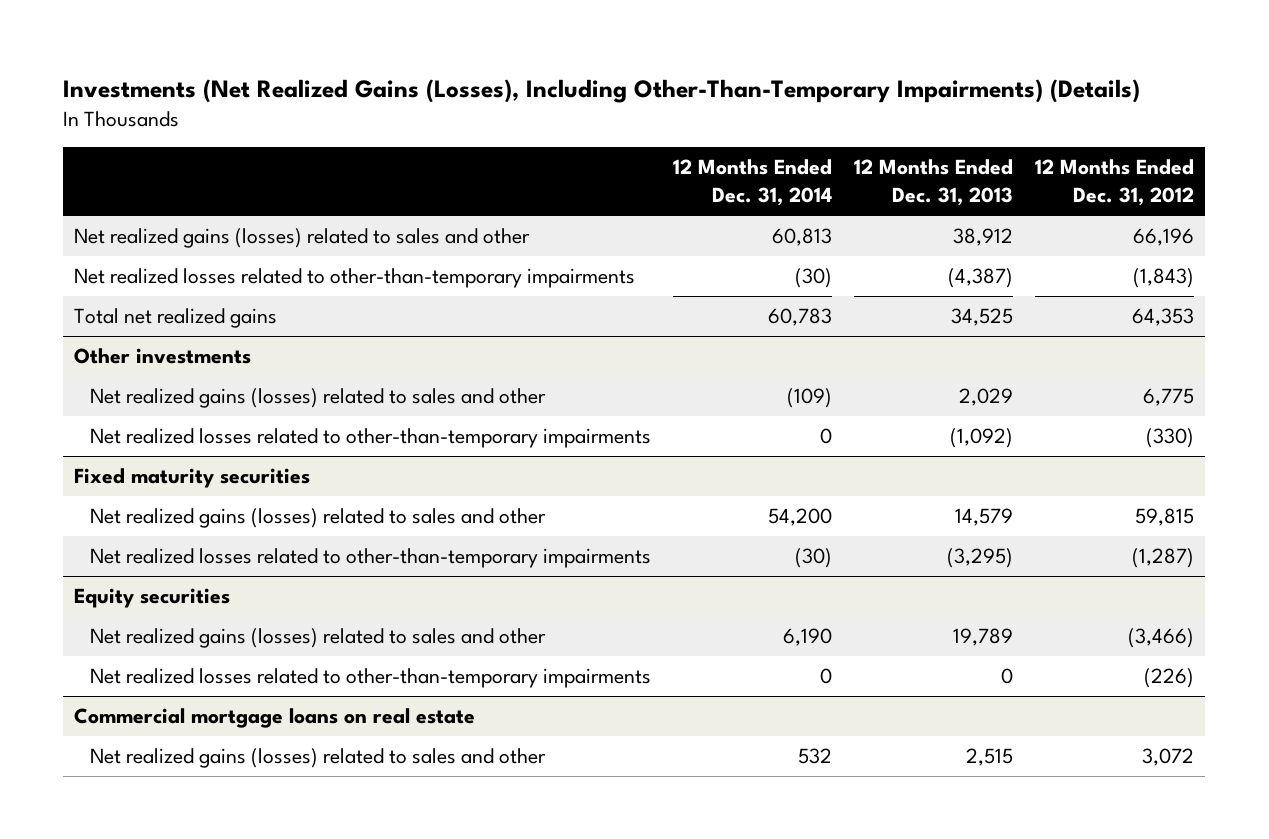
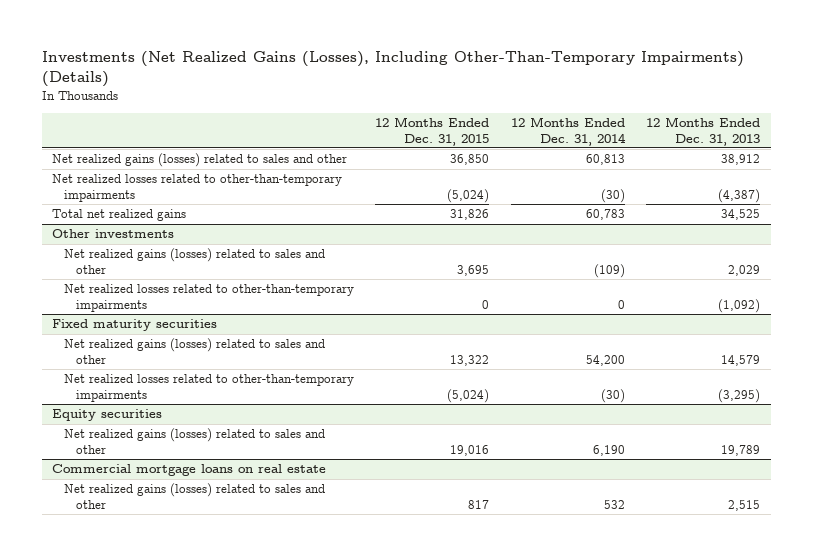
[1035,159,1195,207] 12 Months Ended Dec. 31, 2012 -> none
none -> [375,116,490,146] 12 Months Ended Dec. 31, 2015
[89,668,651,689] Net realized losses related to other-than-temporary impairments -> none

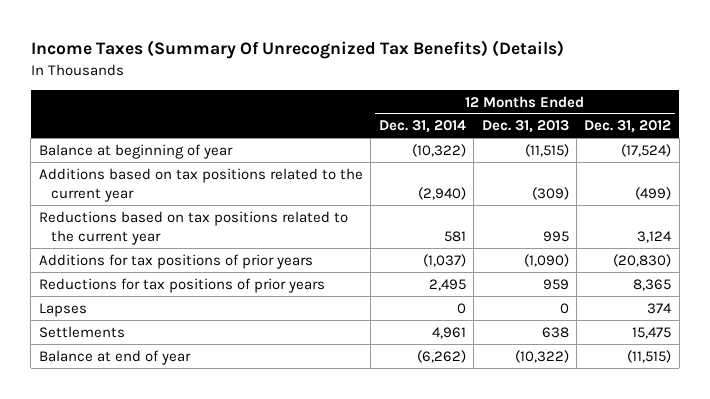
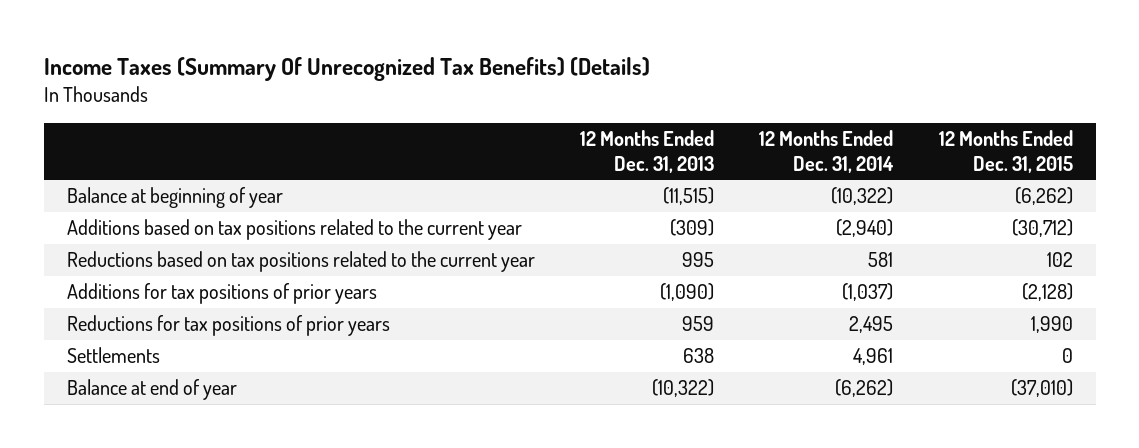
[584,120,672,134] Dec. 31, 2012 -> none
none -> [938,130,1073,173] 12 Months Ended Dec. 31, 2015
[38,302,87,317] Lapses -> none

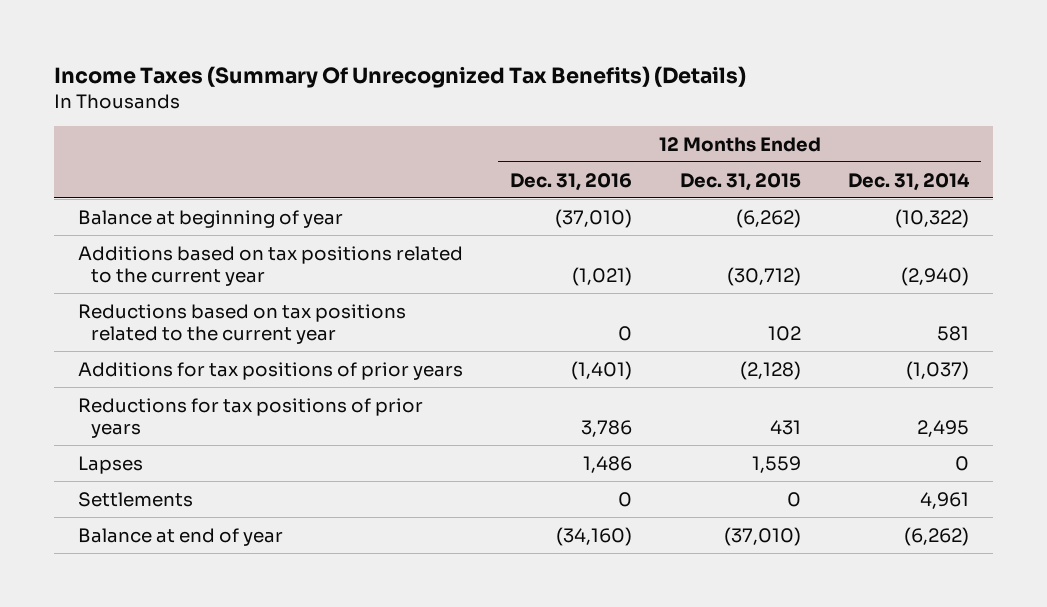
[580,130,715,173] 12 Months Ended Dec. 31, 2013 -> none
none -> [510,172,633,191] Dec. 31, 2016
[1030,316,1073,334] 1,990 -> [769,420,801,436] 431
none -> [77,455,143,474] Lapses

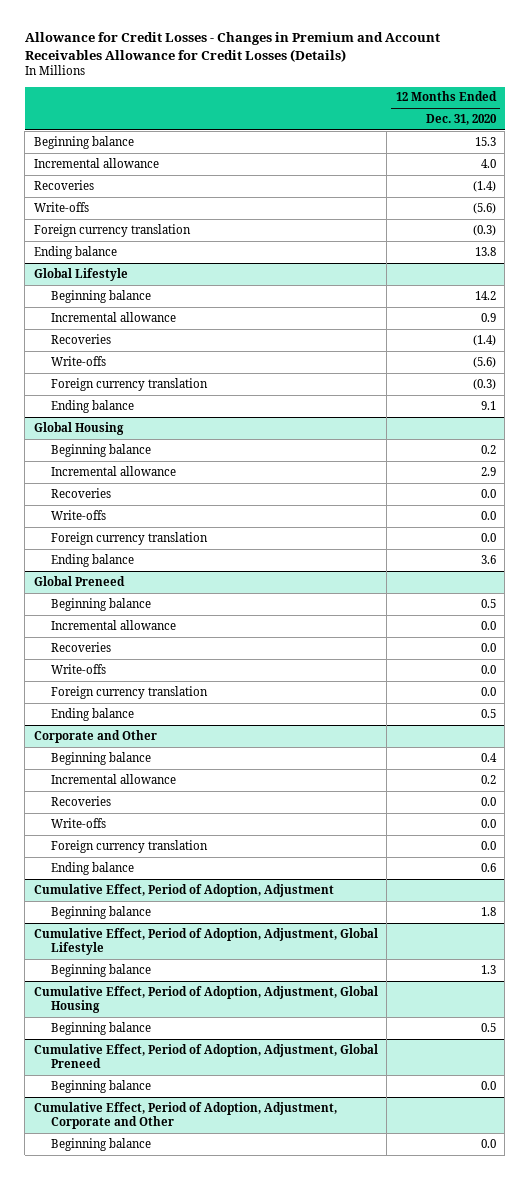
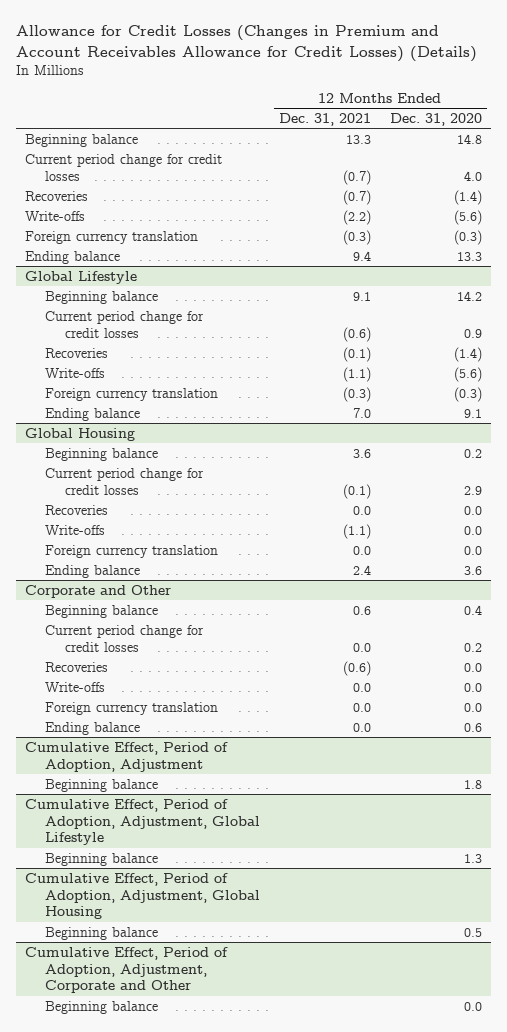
[24,32,440,62] Allowance for Credit Losses - Changes in Premium and Account Receivables Allowance for Credit Losses (Details) -> [15,25,477,62] Allowance for Credit Losses (Changes in Premium and Account Receivables Allowance for Credit Losses) (Details)
none -> [278,112,371,126] Dec. 31, 2021
[474,136,496,146] 15.3 -> [456,133,482,144] 14.8
[33,157,159,168] Incremental allowance -> [25,153,223,181] Current period change for credit losses
[474,246,496,256] 13.8 -> [456,251,482,261] 13.3
[51,311,177,322] Incremental allowance -> [44,310,204,338] Current period change for credit losses
[51,465,177,476] Incremental allowance -> [44,467,204,495] Current period change for credit losses
[33,575,125,586] Global Preneed -> none
[51,597,152,611] Beginning balance -> none
[51,619,177,630] Incremental allowance -> none
[51,641,112,652] Recoveries -> none
[51,663,107,674] Write-offs -> none
[51,685,209,699] Foreign currency translation -> none
[51,707,135,721] Ending balance -> none
[51,773,177,784] Incremental allowance -> [44,624,204,652] Current period change for credit losses
[33,1043,378,1068] Cumulative Effect, Period of Adoption, Adjustment, Global Preneed -> none
[51,1079,152,1093] Beginning balance -> none

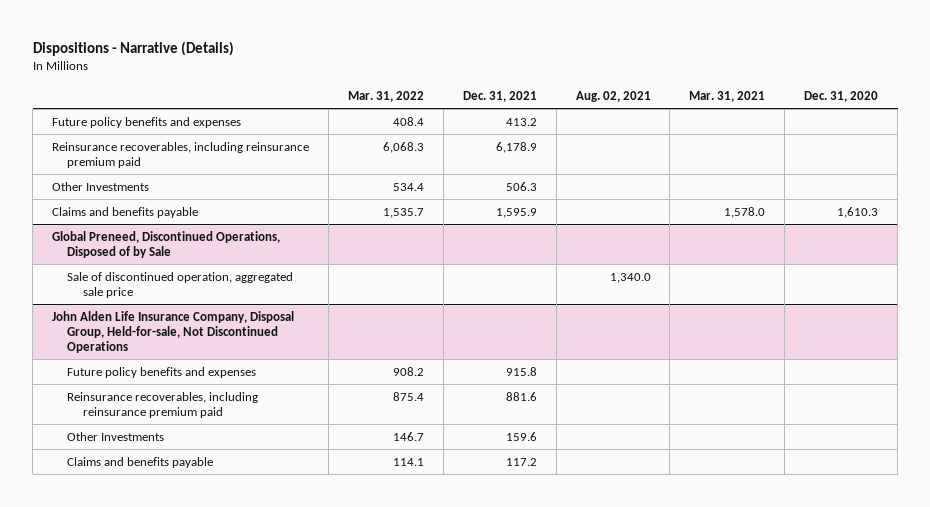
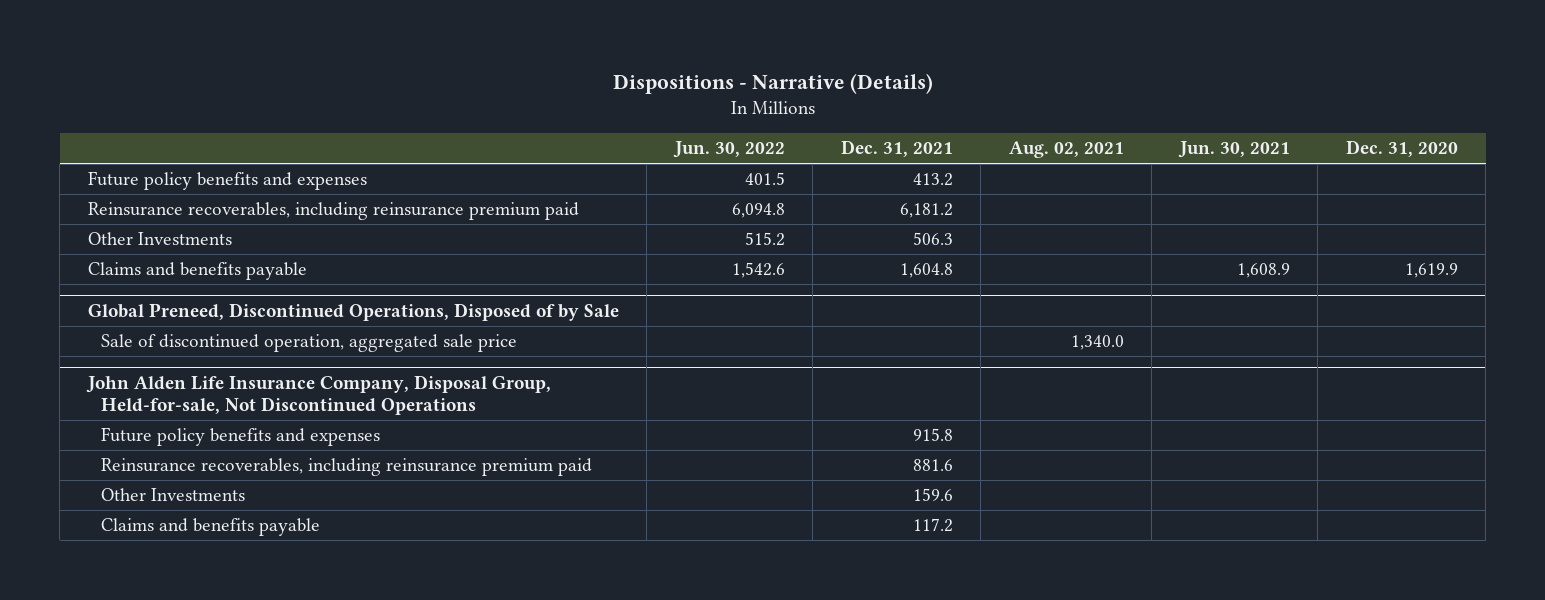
[347,90,424,102] Mar. 31, 2022 -> none
[689,90,766,102] Mar. 31, 2021 -> none
none -> [672,141,785,159] Jun. 30, 2022
none -> [1177,141,1290,159] Jun. 30, 2021
[495,141,537,153] 6,178.9 -> [899,203,953,219] 6,181.2
[495,207,537,218] 1,595.9 -> [899,263,953,279] 1,604.8
[837,206,879,218] 1,610.3 -> [1404,263,1458,279] 1,619.9

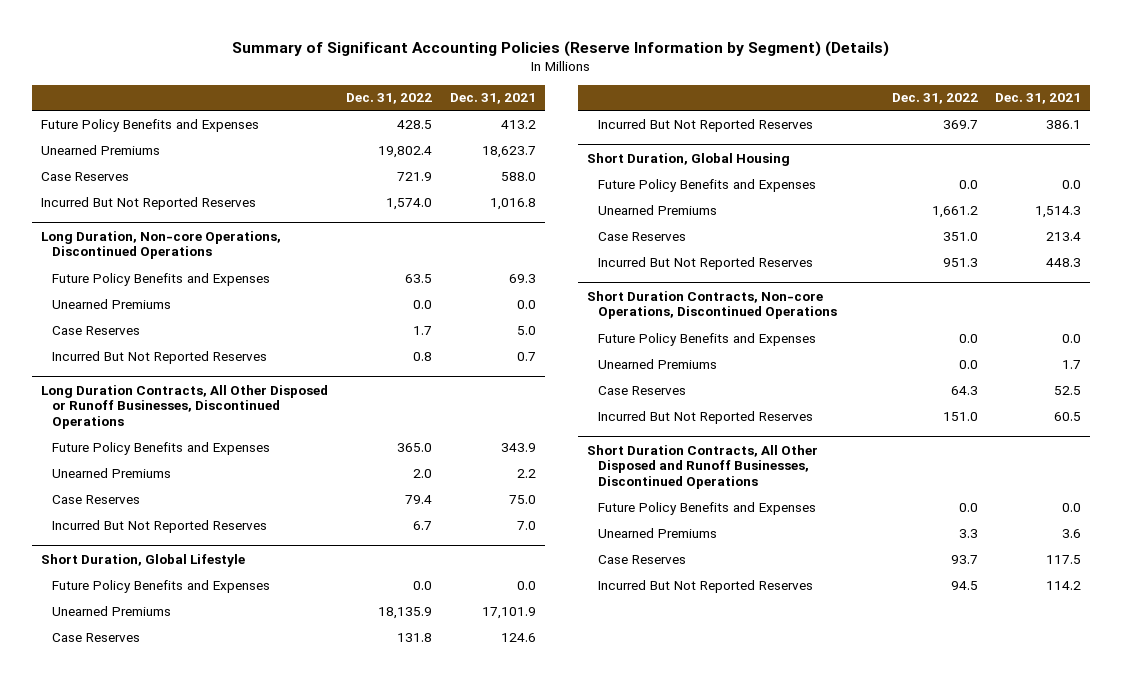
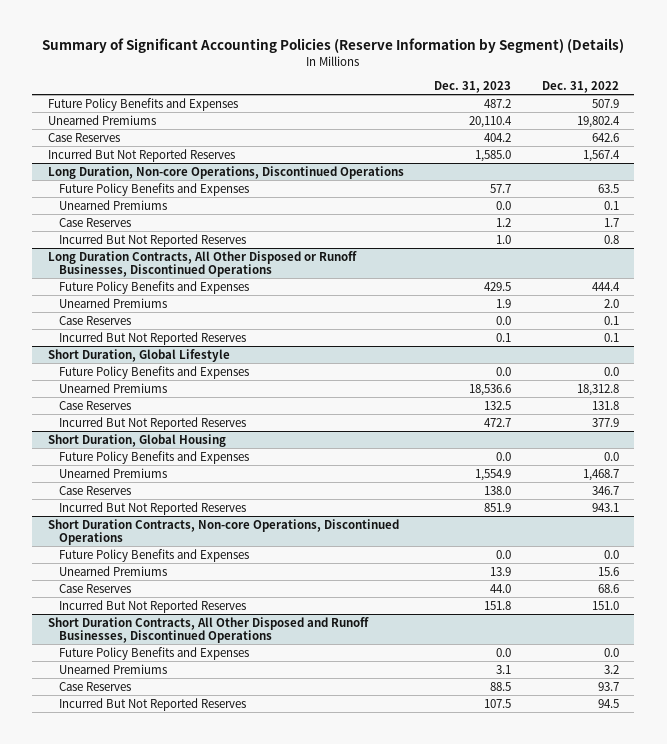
[449,93,536,105] Dec. 31, 2021 -> none
none -> [434,81,512,94] Dec. 31, 2023
[397,119,433,129] 428.5 -> [592,98,620,108] 507.9
[397,171,433,181] 721.9 -> [592,132,620,142] 642.6
[386,197,433,210] 1,574.0 -> [583,149,621,162] 1,567.4
[413,299,433,309] 0.0 -> [604,200,620,210] 0.1
[397,442,433,452] 365.0 -> [592,281,621,291] 444.4
[405,494,433,504] 79.4 -> [604,315,620,325] 0.1
[413,520,433,530] 6.7 -> [604,332,620,342] 0.1
[378,606,433,619] 18,135.9 -> [577,383,620,396] 18,312.8
[942,119,978,129] 369.7 -> [592,417,620,427] 377.9
[931,205,978,218] 1,661.2 -> [583,468,620,481] 1,468.7
[942,231,978,241] 351.0 -> [592,485,620,495] 346.7
[942,257,978,267] 951.3 -> [592,502,620,512] 943.1
[958,359,978,369] 0.0 -> [598,566,620,576] 15.6
[950,385,978,395] 64.3 -> [598,583,620,593] 68.6
[958,528,978,538] 3.3 -> [604,664,620,674] 3.2

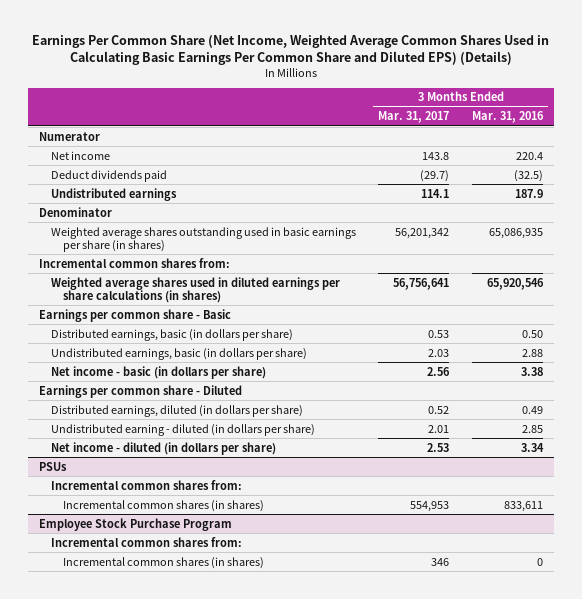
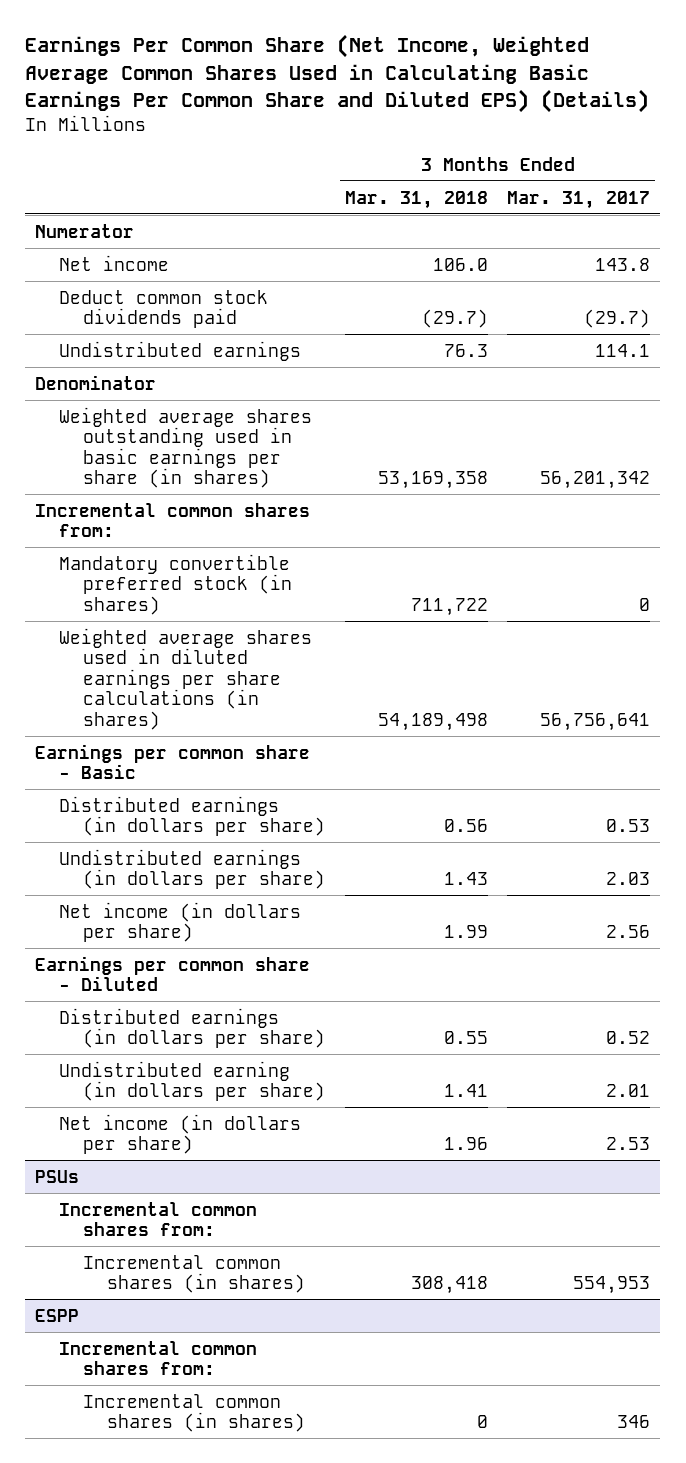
[471,111,544,124] Mar. 31, 2016 -> none
none -> [344,190,488,209] Mar. 31, 2018
[51,169,168,182] Deduct dividends paid -> [58,289,268,329] Deduct common stock dividends paid
none -> [58,553,292,615] Mandatory convertible preferred stock (in shares)
[51,328,294,341] Distributed earnings, basic (in dollars per share) -> [58,795,325,837] Distributed earnings (in dollars per share)
[51,347,308,360] Undistributed earnings, basic (in dollars per share) -> [58,848,325,890] Undistributed earnings (in dollars per share)
[51,365,267,379] Net income - basic (in dollars per share) -> [58,901,301,943] Net income (in dollars per share)
[51,404,304,417] Distributed earnings, diluted (in dollars per share) -> [58,1007,325,1049] Distributed earnings (in dollars per share)
[51,423,316,436] Undistributed earning - diluted (in dollars per share) -> [58,1060,325,1102] Undistributed earning (in dollars per share)
[51,441,277,455] Net income - diluted (in dollars per share) -> [58,1113,301,1155] Net income (in dollars per share)
[39,517,233,531] Employee Stock Purchase Program -> [35,1308,80,1322] ESPP

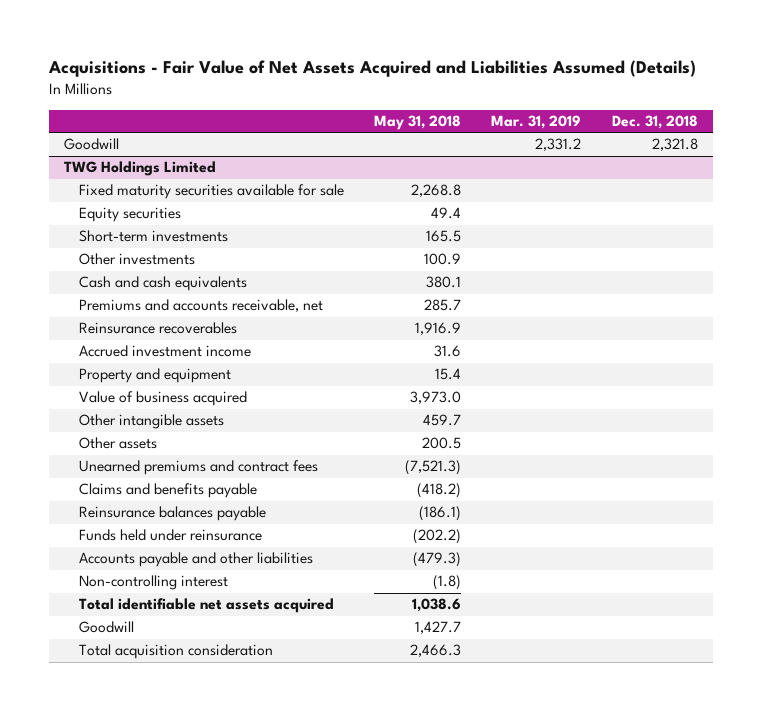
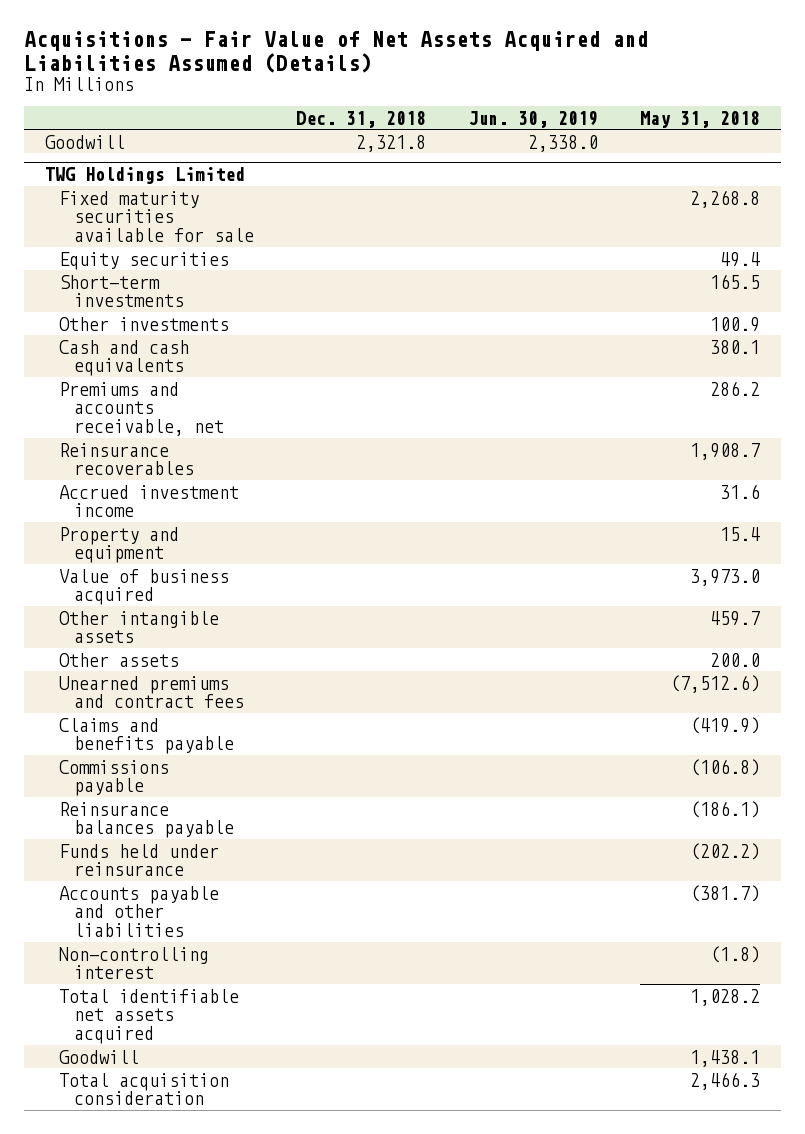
[491,115,582,130] Mar. 31, 2019 -> none
none -> [468,110,599,128] Jun. 30, 2019
[424,299,462,312] 285.7 -> [710,380,761,396] 286.2
[415,322,462,336] 1,916.9 -> [690,442,761,460] 1,908.7
[422,437,462,450] 200.5 -> [710,652,761,667] 200.0
[405,460,462,476] (7,521.3) -> [670,674,761,693] (7,512.6)
[417,483,462,499] (418.2) -> [690,716,761,734] (419.9)
none -> [59,759,170,797] Commissions payable
[413,552,462,568] (479.3) -> [690,884,761,902] (381.7)
[412,598,462,613] 1,038.6 -> [690,988,761,1006] 1,028.2
[415,621,462,635] 1,427.7 -> [690,1049,761,1067] 1,438.1

